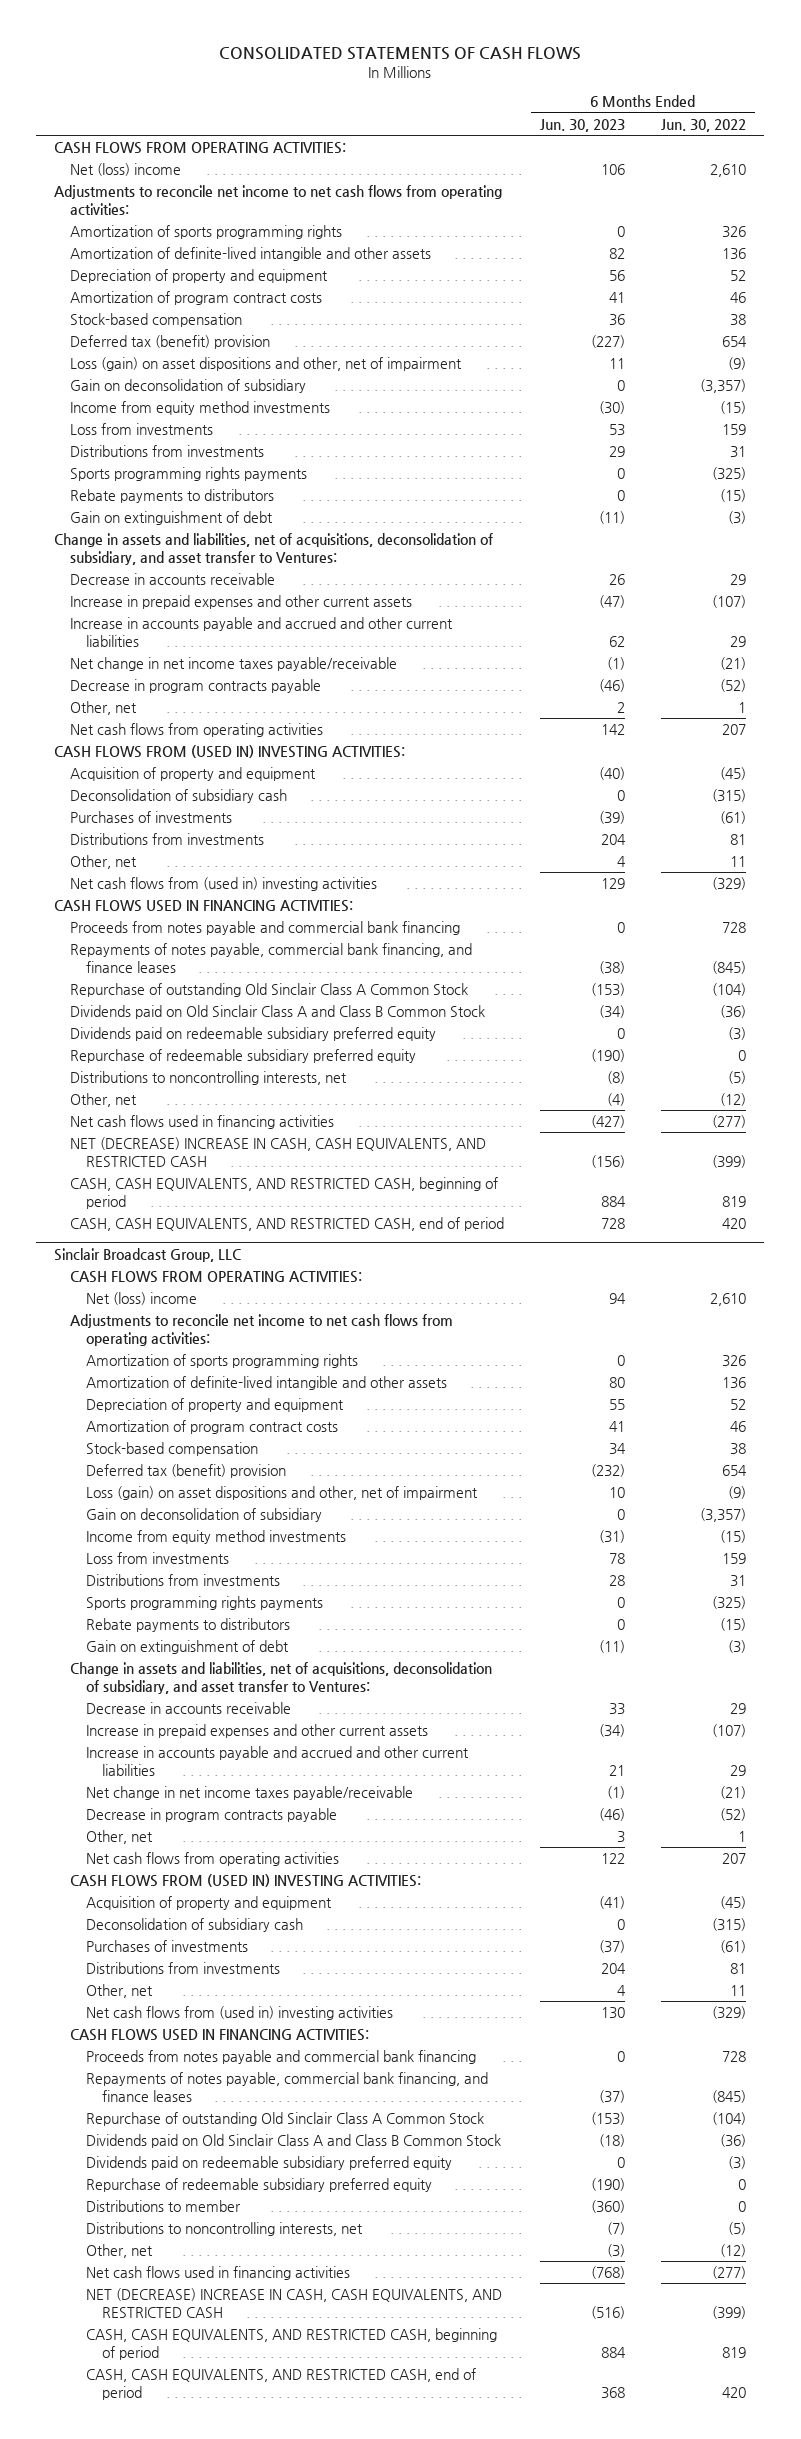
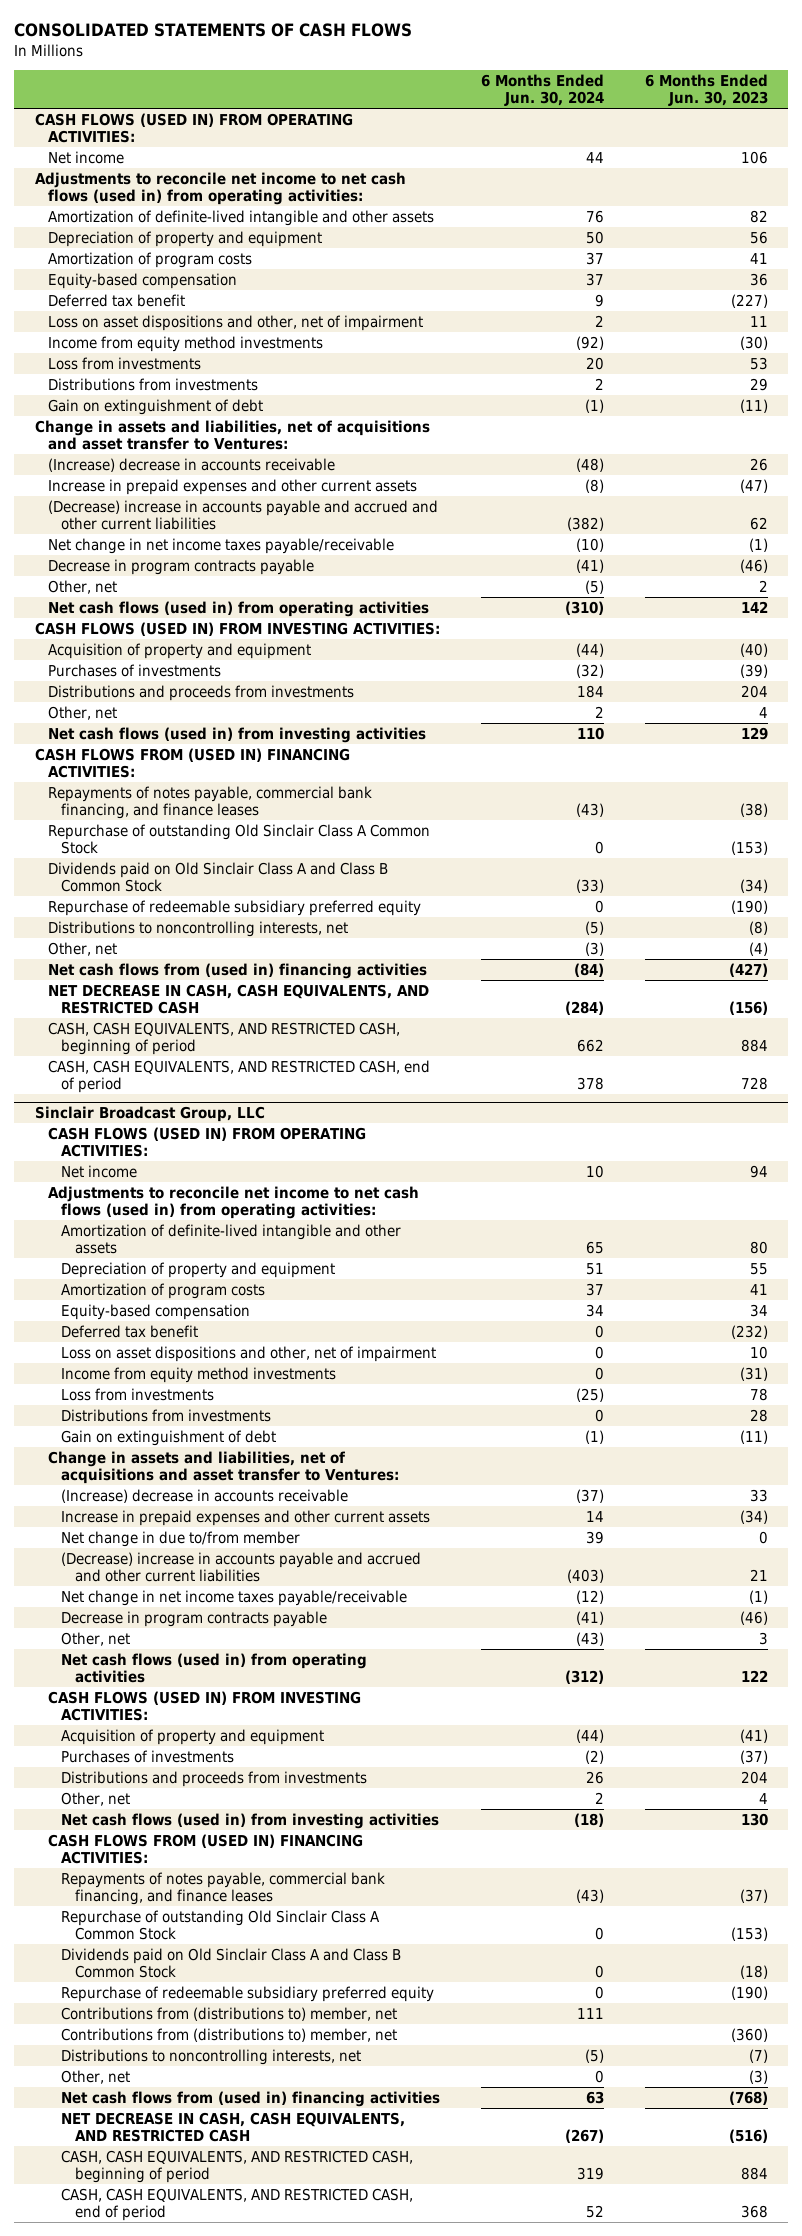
[661,118,747,132] Jun. 30, 2022 -> none
none -> [481,73,605,106] 6 Months Ended Jun. 30, 2024
[70,225,343,240] Amortization of sports programming rights -> none
[54,142,347,155] CASH FLOWS FROM OPERATING ACTIVITIES: -> [34,112,353,143] CASH FLOWS (USED IN) FROM OPERATING ACTIVITIES:
[70,163,182,177] Net (loss) income -> [47,150,124,164] Net income
[54,185,503,215] Adjustments to reconcile net income to net cash flows from operating activities: -> [34,171,406,205] Adjustments to reconcile net income to net cash flows (used in) from operating activities:
[70,379,307,394] Gain on deconsolidation of subsidiary -> none
[70,291,323,306] Amortization of program contract costs -> [47,251,252,268] Amortization of program costs
[70,313,243,328] Stock-based compensation -> [47,272,237,289] Equity-based compensation
[70,335,271,350] Deferred tax (benefit) provision -> [47,293,185,307] Deferred tax benefit
[70,357,463,372] Loss (gain) on asset dispositions and other, net of impairment -> [47,314,423,331] Loss on asset dispositions and other, net of impairment
[70,467,308,482] Sports programming rights payments -> none
[70,489,275,504] Rebate payments to distributors -> none
[54,533,494,565] Change in assets and liabilities, net of acquisitions, deconsolidation of subsidiary, and asset transfer to Ventures: -> [34,419,430,450] Change in assets and liabilities, net of acquisitions and asset transfer to Ventures:
[70,573,276,586] Decrease in accounts receivable -> [47,457,335,472] (Increase) decrease in accounts receivable
[70,617,454,647] Increase in accounts payable and accrued and other current liabilities -> [47,499,438,530] (Decrease) increase in accounts payable and accrued and other current liabilities
[70,723,324,738] Net cash flows from operating activities -> [47,600,429,617] Net cash flows (used in) from operating activities
[54,745,406,759] CASH FLOWS FROM (USED IN) INVESTING ACTIVITIES: -> [34,621,440,636] CASH FLOWS (USED IN) FROM INVESTING ACTIVITIES:
[70,789,288,804] Deconsolidation of subsidiary cash -> none
[70,833,265,846] Distributions from investments -> [47,684,354,701] Distributions and proceeds from investments
[70,921,461,936] Proceeds from notes payable and commercial bank financing -> none
[70,877,378,892] Net cash flows from (used in) investing activities -> [47,726,426,743] Net cash flows (used in) from investing activities
[54,900,354,913] CASH FLOWS USED IN FINANCING ACTIVITIES: -> [34,747,350,778] CASH FLOWS FROM (USED IN) FINANCING ACTIVITIES:
[70,1027,437,1042] Dividends paid on redeemable subsidiary preferred equity -> none
[70,1115,335,1130] Net cash flows used in financing activities -> [47,962,427,979] Net cash flows from (used in) financing activities
[70,1137,487,1167] NET (DECREASE) INCREASE IN CASH, CASH EQUIVALENTS, AND RESTRICTED CASH -> [47,983,429,1014] NET DECREASE IN CASH, CASH EQUIVALENTS, AND RESTRICTED CASH
[86,1354,359,1369] Amortization of sports programming rights -> none
[70,1271,363,1284] CASH FLOWS FROM OPERATING ACTIVITIES: -> [47,1126,366,1157] CASH FLOWS (USED IN) FROM OPERATING ACTIVITIES:
[86,1292,198,1306] Net (loss) income -> [61,1164,138,1178] Net income
[70,1314,454,1346] Adjustments to reconcile net income to net cash flows from operating activities: -> [47,1185,419,1219] Adjustments to reconcile net income to net cash flows (used in) from operating activities:
[86,1508,323,1523] Gain on deconsolidation of subsidiary -> none
[86,1420,339,1435] Amortization of program contract costs -> [61,1282,266,1299] Amortization of program costs
[86,1442,259,1457] Stock-based compensation -> [61,1303,251,1320] Equity-based compensation
[86,1464,287,1479] Deferred tax (benefit) provision -> [61,1324,199,1338] Deferred tax benefit
[86,1486,479,1501] Loss (gain) on asset dispositions and other, net of impairment -> [61,1345,437,1362] Loss on asset dispositions and other, net of impairment
[86,1596,324,1611] Sports programming rights payments -> none
[86,1618,291,1633] Rebate payments to distributors -> none
[70,1662,493,1694] Change in assets and liabilities, net of acquisitions, deconsolidation of subsidiary, and asset transfer to Ventures: -> [47,1450,400,1484] Change in assets and liabilities, net of acquisitions and asset transfer to Ventures:
[86,1702,292,1715] Decrease in accounts receivable -> [61,1488,349,1503] (Increase) decrease in accounts receivable
none -> [61,1530,301,1547] Net change in due to/from member
[86,1746,470,1776] Increase in accounts payable and accrued and other current liabilities -> [61,1551,422,1582] (Decrease) increase in accounts payable and accrued and other current liabilities
[86,1852,340,1867] Net cash flows from operating activities -> [61,1652,368,1683] Net cash flows (used in) from operating activities
[70,1874,422,1888] CASH FLOWS FROM (USED IN) INVESTING ACTIVITIES: -> [47,1690,361,1721] CASH FLOWS (USED IN) FROM INVESTING ACTIVITIES:
[86,1918,304,1933] Deconsolidation of subsidiary cash -> none
[86,1962,281,1975] Distributions from investments -> [61,1770,368,1787] Distributions and proceeds from investments
[86,2050,477,2065] Proceeds from notes payable and commercial bank financing -> none
[86,2006,394,2021] Net cash flows from (used in) investing activities -> [61,1812,440,1829] Net cash flows (used in) from investing activities
[70,2029,370,2042] CASH FLOWS USED IN FINANCING ACTIVITIES: -> [47,1833,363,1864] CASH FLOWS FROM (USED IN) FINANCING ACTIVITIES:
[86,2156,453,2171] Dividends paid on redeemable subsidiary preferred equity -> none
none -> [61,2006,398,2021] Contributions from (distributions to) member, net
[86,2200,242,2213] Distributions to member -> [61,2027,398,2042] Contributions from (distributions to) member, net
[86,2266,351,2281] Net cash flows used in financing activities -> [61,2090,441,2107] Net cash flows from (used in) financing activities
[86,2288,503,2318] NET (DECREASE) INCREASE IN CASH, CASH EQUIVALENTS, AND RESTRICTED CASH -> [61,2111,406,2142] NET DECREASE IN CASH, CASH EQUIVALENTS, AND RESTRICTED CASH

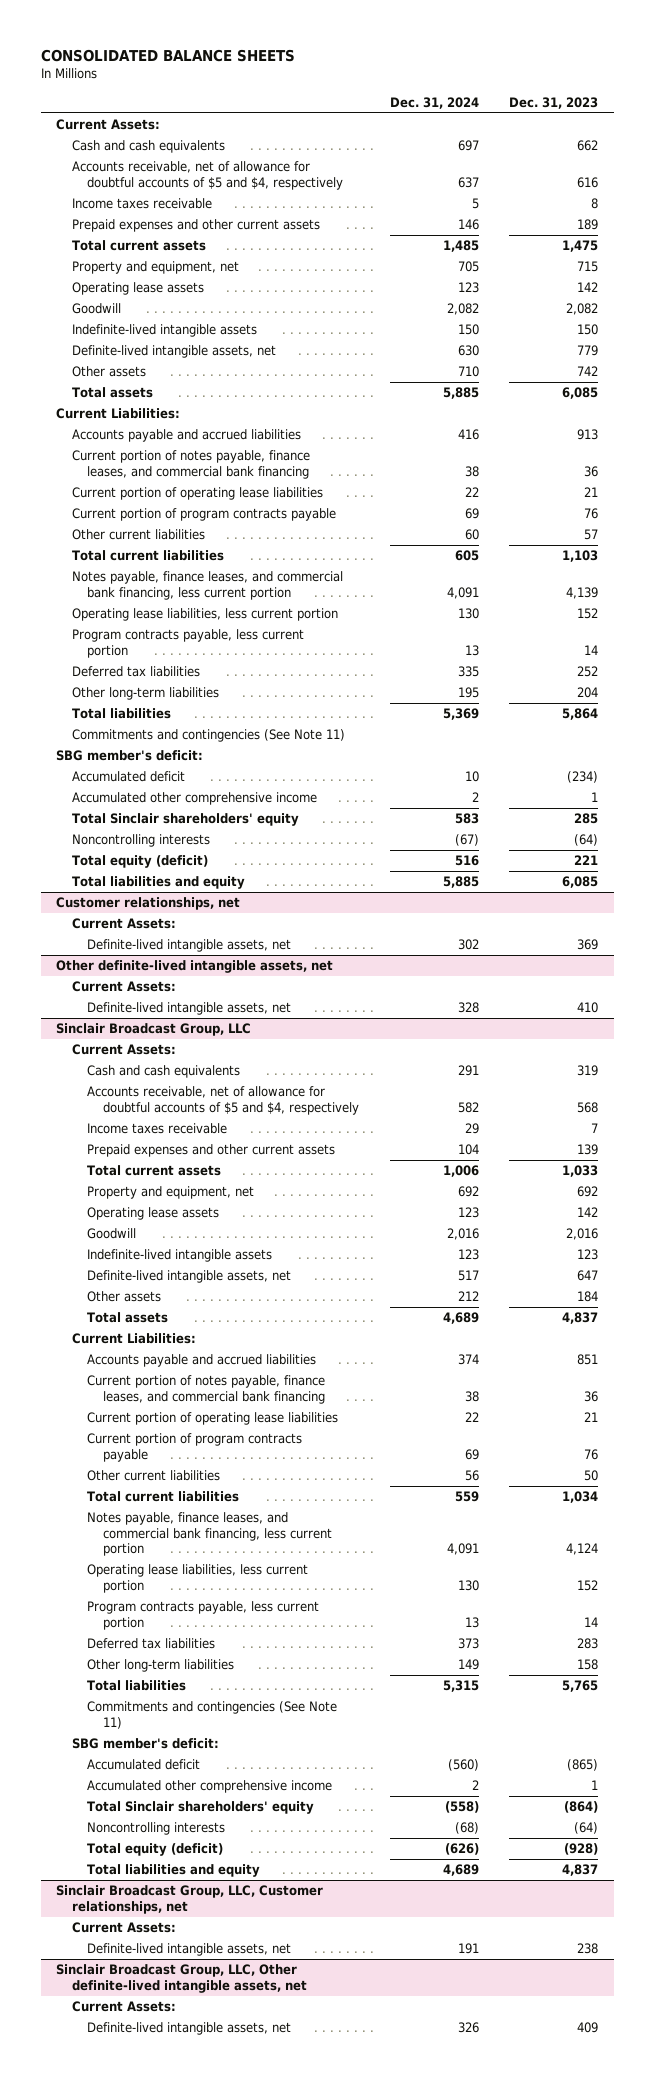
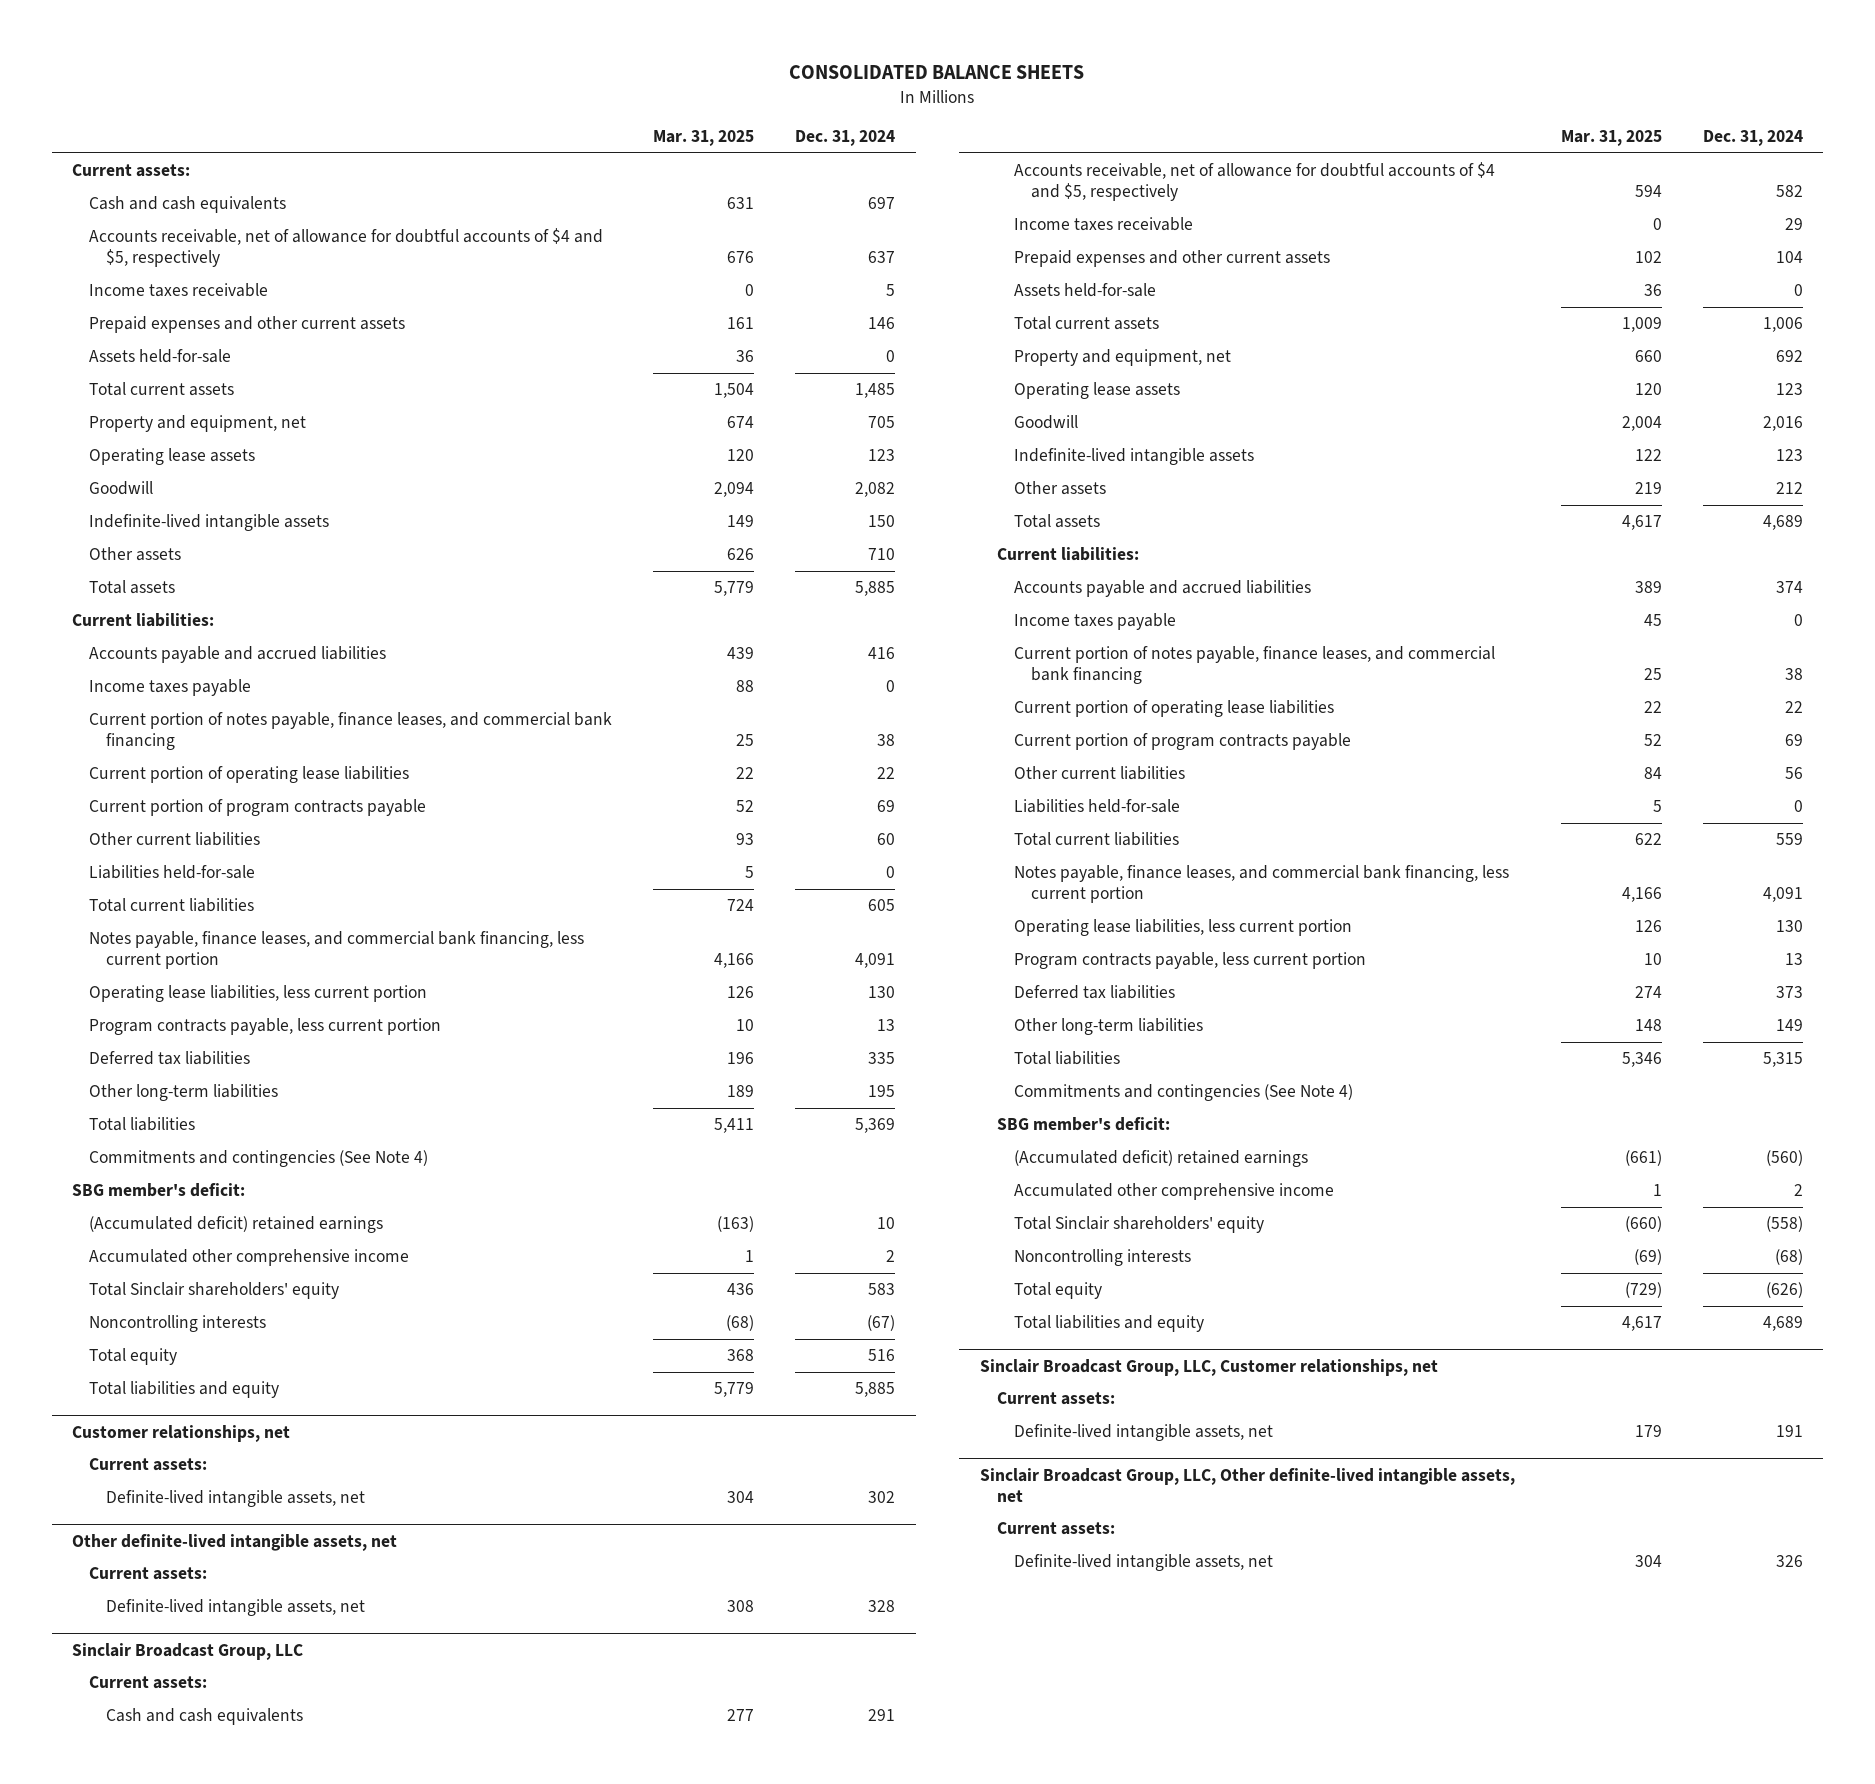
[509,96,599,109] Dec. 31, 2023 -> none
none -> [653,130,755,147] Mar. 31, 2025
[55,119,160,131] Current Assets: -> [72,164,191,178] Current assets:
[71,161,344,190] Accounts receivable, net of allowance for doubtful accounts of $5 and $4, respectively -> [89,228,604,268] Accounts receivable, net of allowance for doubtful accounts of $4 and $5, respectively
none -> [89,349,232,364] Assets held-for-sale
[71,345,276,359] Definite-lived intangible assets, net -> none
[55,408,180,420] Current Liabilities: -> [72,613,215,628] Current liabilities:
none -> [89,679,252,697] Income taxes payable
none -> [89,865,256,880] Liabilities held-for-sale
[71,729,345,743] Commitments and contingencies (See Note 11) -> [89,1150,429,1168] Commitments and contingencies (See Note 4)
[71,771,185,783] Accumulated deficit -> [89,1216,384,1234] (Accumulated deficit) retained earnings
[71,855,208,869] Total equity (deficit) -> [89,1348,178,1366] Total equity
[71,918,176,930] Current Assets: -> [89,1458,208,1472] Current assets:
[71,981,176,993] Current Assets: -> [89,1567,208,1581] Current assets:
[71,1044,176,1056] Current Assets: -> [89,1676,208,1690] Current assets:
[87,1086,360,1115] Accounts receivable, net of allowance for doubtful accounts of $5 and $4, respectively -> [1013,162,1495,202] Accounts receivable, net of allowance for doubtful accounts of $4 and $5, respectively
none -> [1013,283,1156,298] Assets held-for-sale
[87,1270,292,1284] Definite-lived intangible assets, net -> none
[71,1333,196,1345] Current Liabilities: -> [996,547,1139,562] Current liabilities:
none -> [1013,613,1176,631] Income taxes payable
none -> [1013,799,1180,814] Liabilities held-for-sale
[87,1701,338,1729] Commitments and contingencies (See Note 11) -> [1013,1084,1353,1102] Commitments and contingencies (See Note 4)
[87,1759,201,1771] Accumulated deficit -> [1013,1150,1308,1168] (Accumulated deficit) retained earnings
[87,1843,224,1857] Total equity (deficit) -> [1013,1282,1102,1300] Total equity
[71,1922,176,1934] Current Assets: -> [996,1392,1115,1406] Current assets:
[71,2001,176,2013] Current Assets: -> [996,1522,1115,1536] Current assets:

